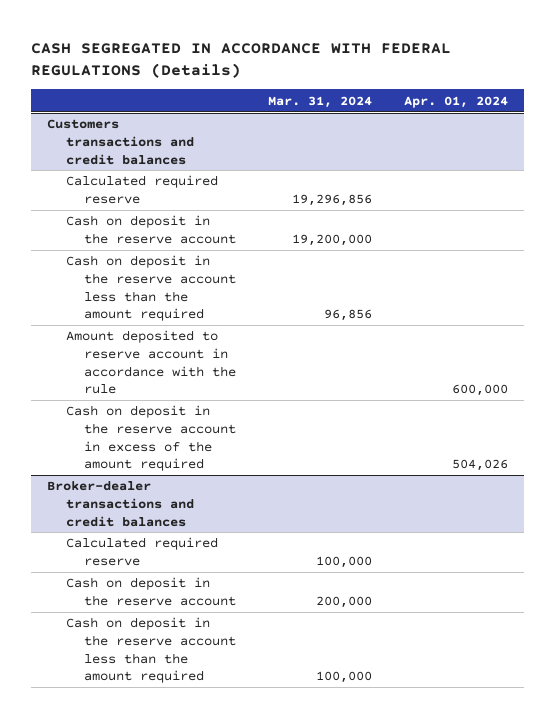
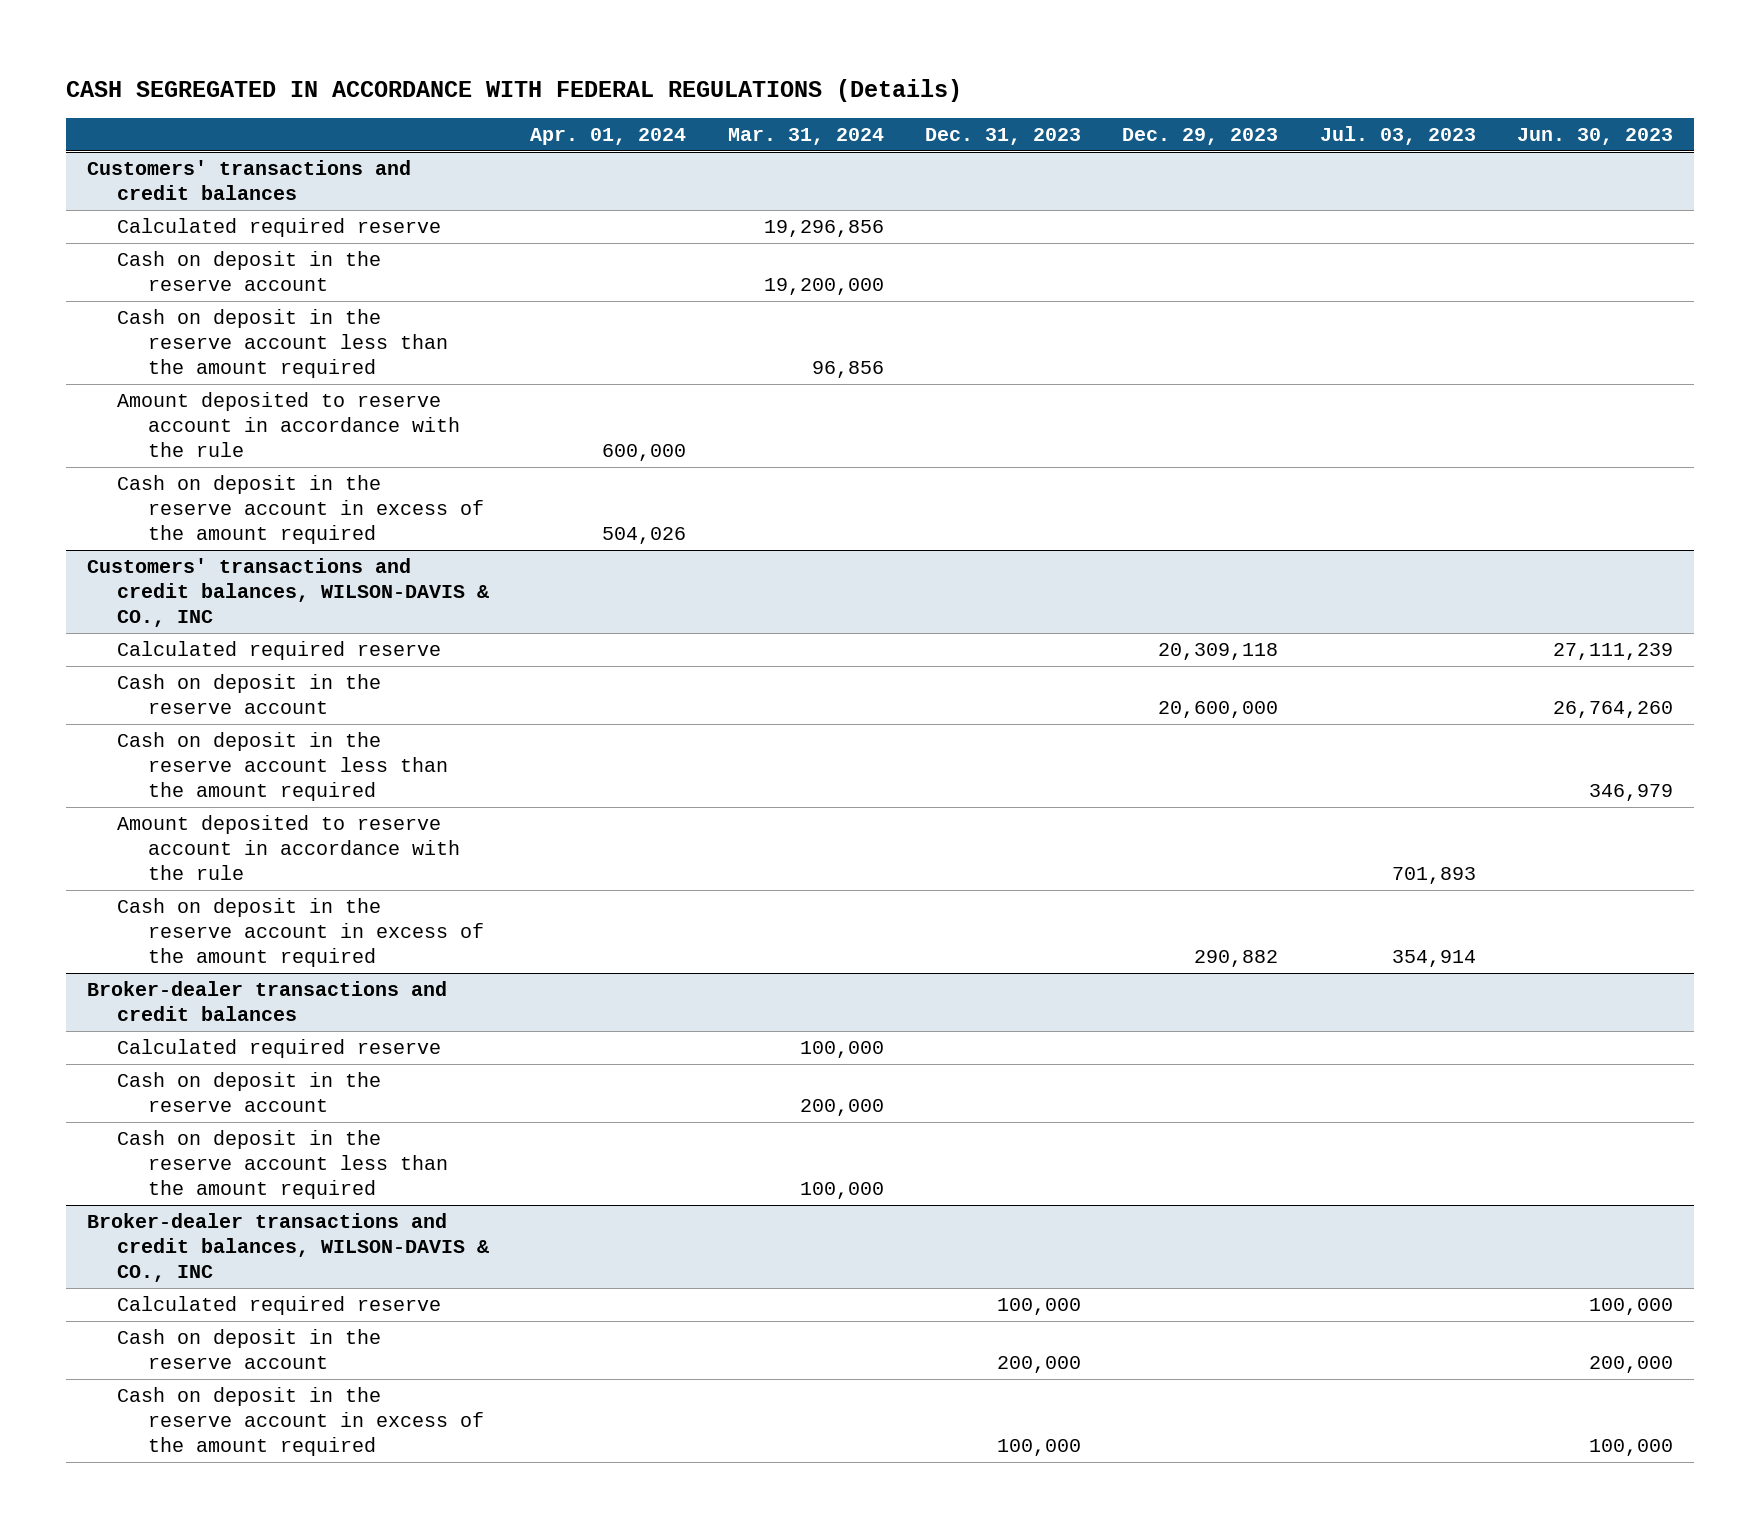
none -> [925,127,1082,145] Dec. 31, 2023
none -> [1122,127,1279,145] Dec. 29, 2023
none -> [1319,125,1476,145] Jul. 03, 2023
none -> [1517,127,1674,145] Jun. 30, 2023
[47,119,194,165] Customers transactions and credit balances -> [86,160,411,201] Customers' transactions and credit balances
none -> [86,558,490,628] Customers' transactions and credit balances, WILSON-DAVIS & CO., INC
none -> [117,641,442,661] Calculated required reserve
none -> [117,674,382,715] Cash on deposit in the reserve account
none -> [117,732,448,802] Cash on deposit in the reserve account less than the amount required
none -> [117,815,460,881] Amount deposited to reserve account in accordance with the rule
none -> [117,898,484,968] Cash on deposit in the reserve account in excess of the amount required
none -> [86,1213,490,1283] Broker-dealer transactions and credit balances, WILSON-DAVIS & CO., INC
none -> [117,1296,442,1316] Calculated required reserve
none -> [117,1329,382,1370] Cash on deposit in the reserve account
none -> [117,1387,484,1457] Cash on deposit in the reserve account in excess of the amount required

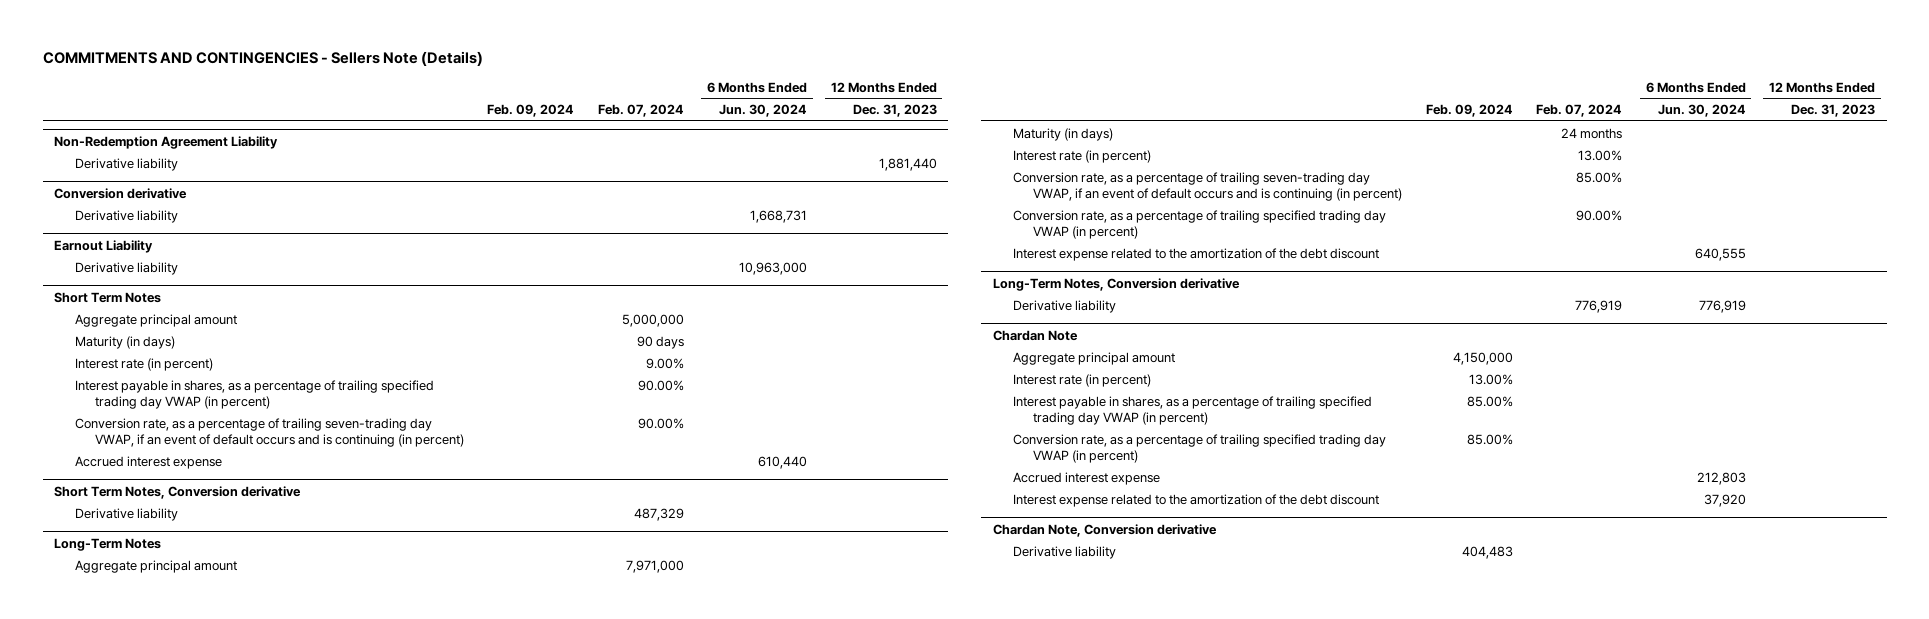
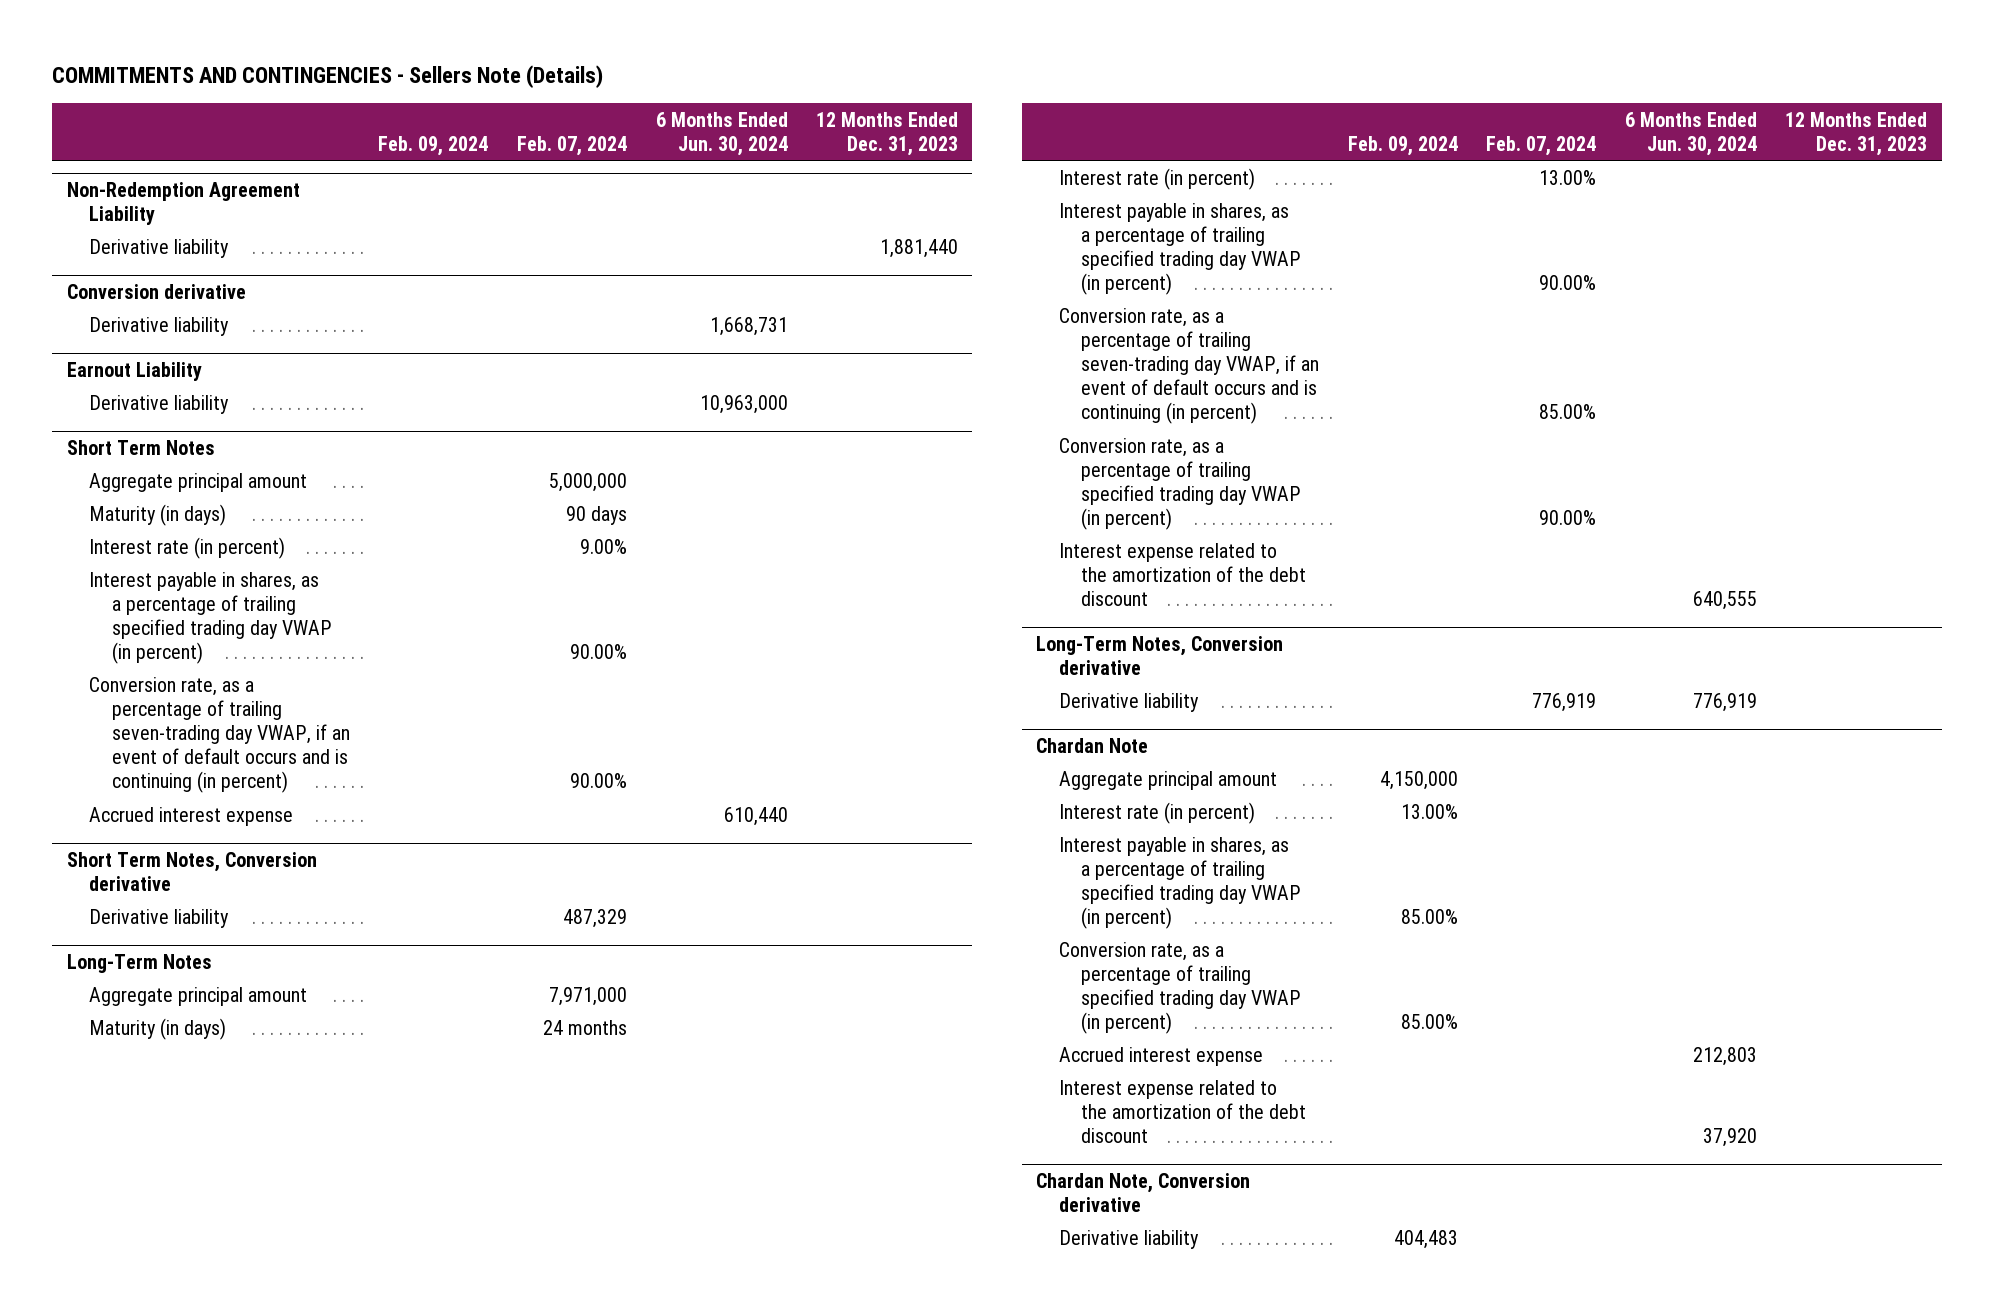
none -> [1058,202,1302,295] Interest payable in shares, as a percentage of trailing specified trading day VWAP (in percent)

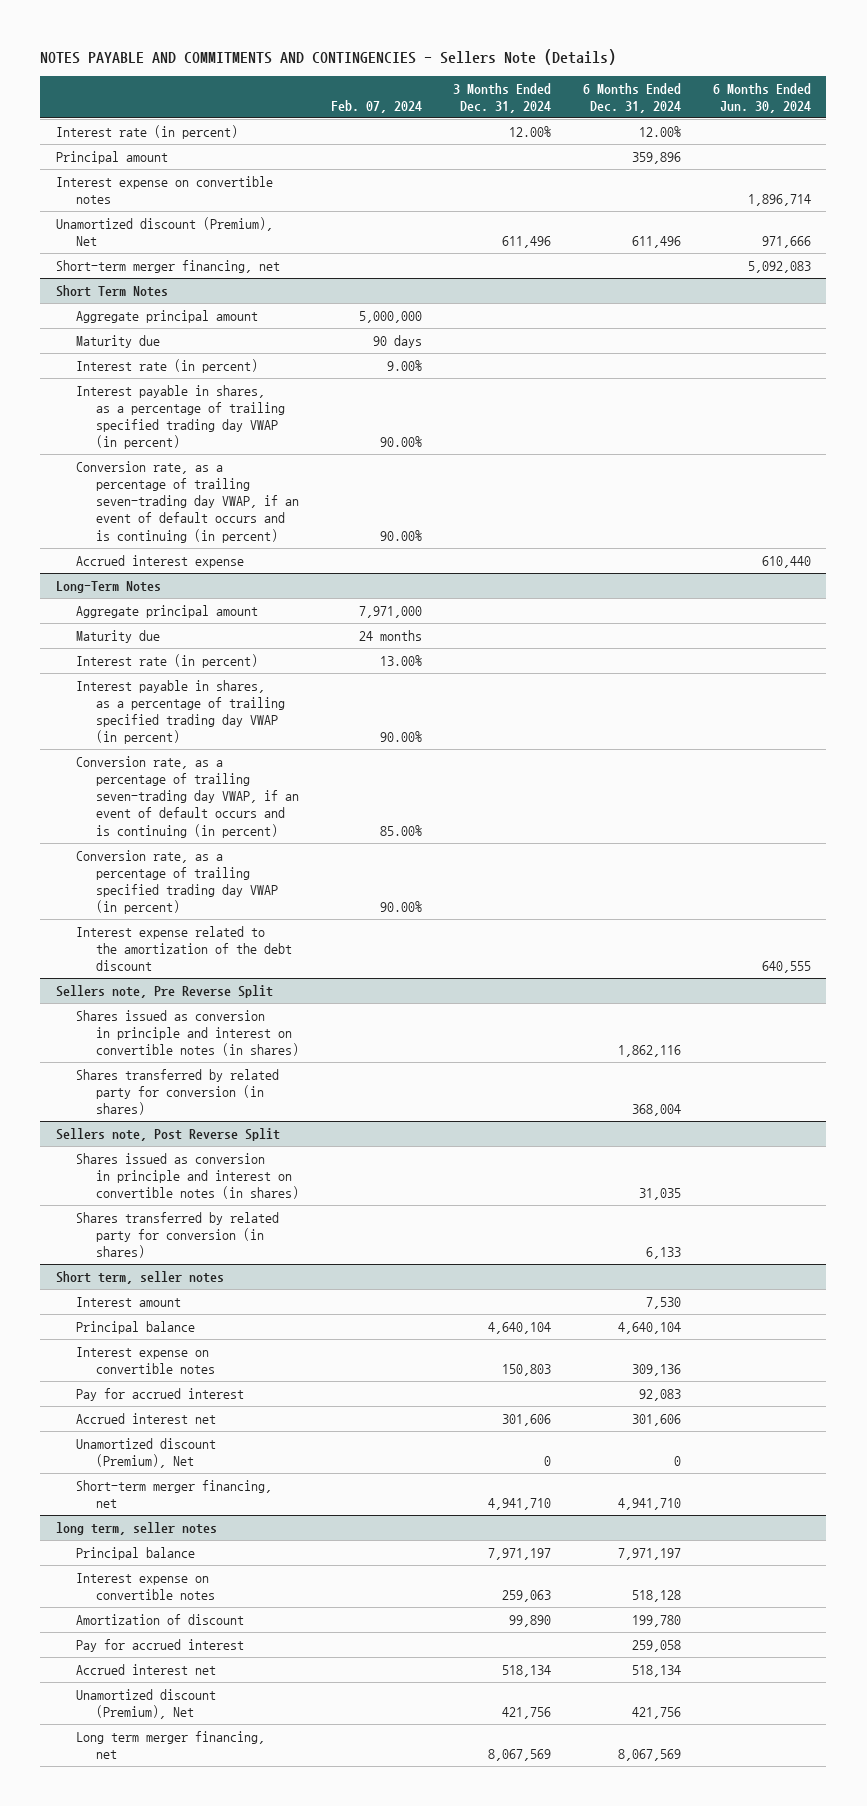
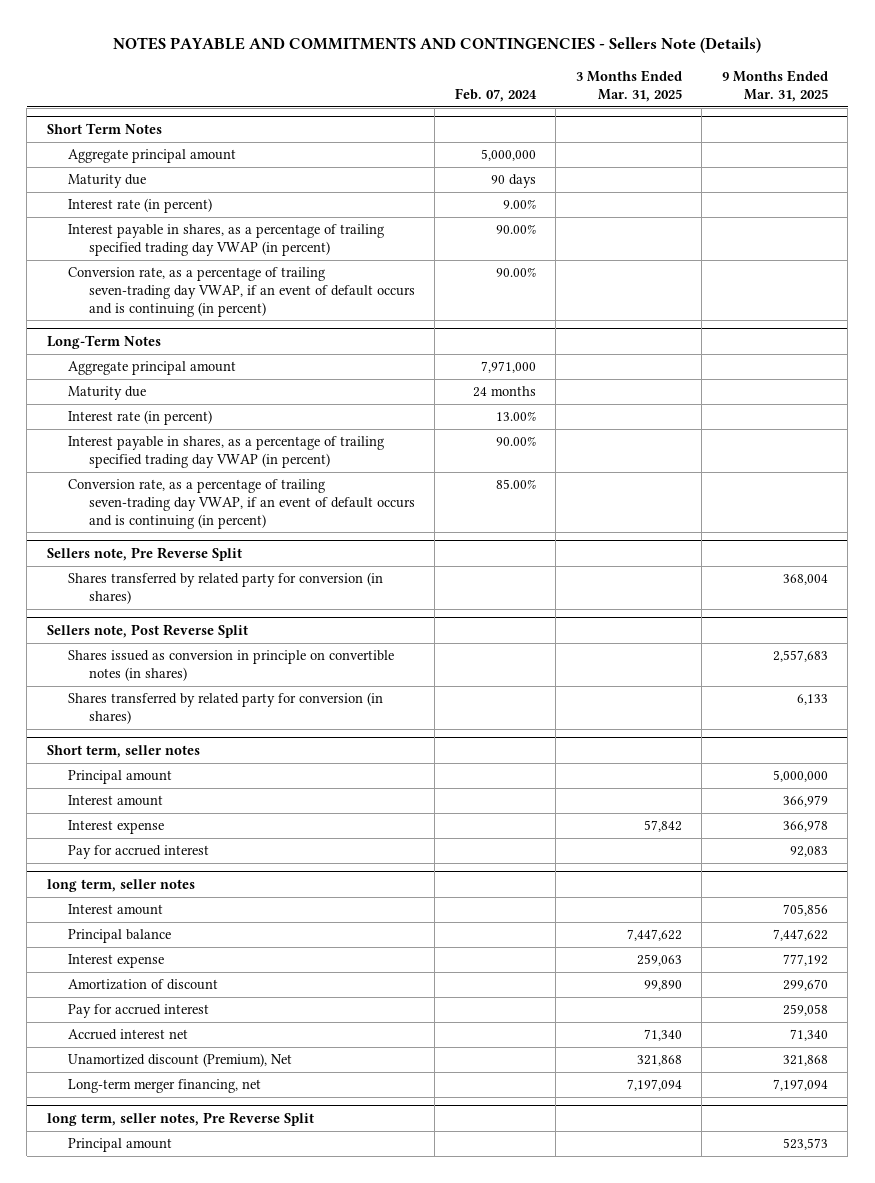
[453,82,552,113] 3 Months Ended Dec. 31, 2024 -> none
[583,82,682,113] 6 Months Ended Dec. 31, 2024 -> none
[712,82,811,113] 6 Months Ended Jun. 30, 2024 -> none
none -> [575,70,682,102] 3 Months Ended Mar. 31, 2025
none -> [721,70,828,102] 9 Months Ended Mar. 31, 2025
[56,124,239,139] Interest rate (in percent) -> none
[56,150,169,164] Principal amount -> none
[56,175,274,205] Interest expense on convertible notes -> none
[56,216,274,247] Unamortized discount (Premium), Net -> none
[56,259,281,273] Short-term merger financing, net -> none
[76,554,245,568] Accrued interest expense -> none
[76,849,279,915] Conversion rate, as a percentage of trailing specified trading day VWAP (in percent) -> none
[76,925,293,972] Interest expense related to the amortization of the debt discount -> none
[76,1009,300,1057] Shares issued as conversion in principle and interest on convertible notes (in shares) -> none
[76,1152,300,1200] Shares issued as conversion in principle and interest on convertible notes (in shares) -> [67,650,394,681] Shares issued as conversion in principle on convertible notes (in shares)
none -> [67,770,172,785] Principal amount
[76,1320,196,1334] Principal balance -> none
[76,1346,216,1375] Interest expense on convertible notes -> [67,820,164,835] Interest expense
[76,1412,217,1424] Accrued interest net -> none
[76,1437,217,1469] Unamortized discount (Premium), Net -> none
[76,1479,273,1509] Short-term merger financing, net -> none
none -> [67,904,163,916] Interest amount
[76,1572,216,1601] Interest expense on convertible notes -> [67,954,164,969] Interest expense
[76,1730,266,1760] Long term merger financing, net -> [67,1079,261,1094] Long-term merger financing, net
none -> [46,1112,314,1127] long term, seller notes, Pre Reverse Split
none -> [67,1138,172,1153] Principal amount

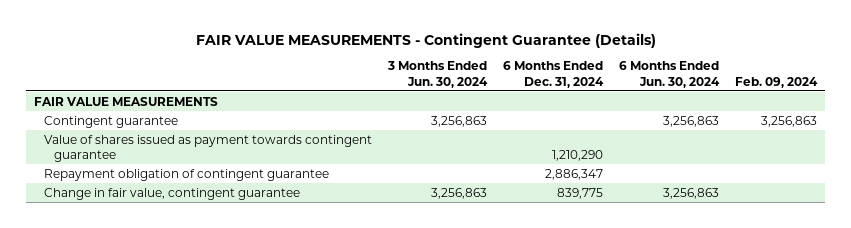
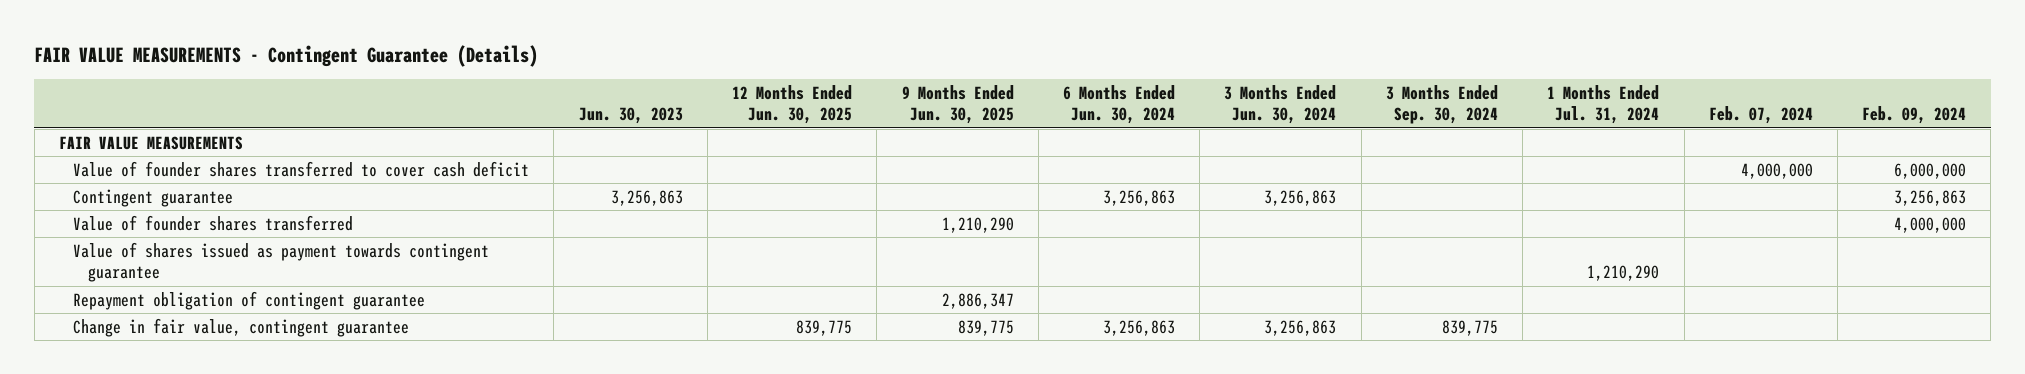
[503,61,605,88] 6 Months Ended Dec. 31, 2024 -> none
none -> [578,107,683,125] Jun. 30, 2023
none -> [732,85,853,125] 12 Months Ended Jun. 30, 2025
none -> [901,85,1014,125] 9 Months Ended Jun. 30, 2025
none -> [1385,85,1498,125] 3 Months Ended Sep. 30, 2024
none -> [1547,85,1660,125] 1 Months Ended Jul. 31, 2024
none -> [1708,106,1813,125] Feb. 07, 2024
none -> [73,160,530,177] Value of founder shares transferred to cover cash deficit
none -> [73,214,354,231] Value of founder shares transferred

